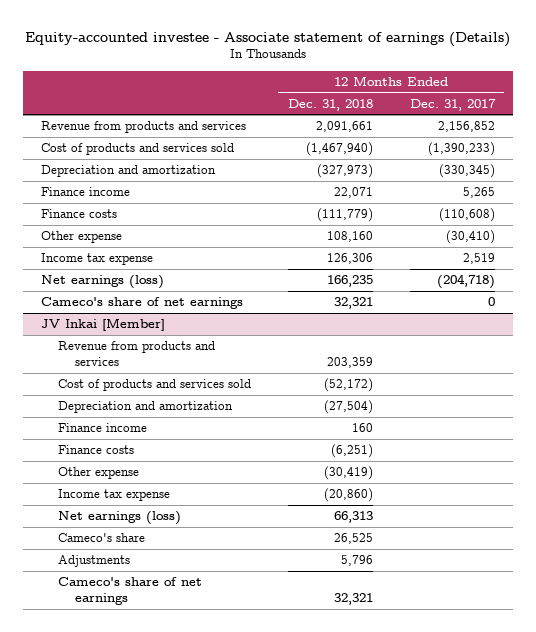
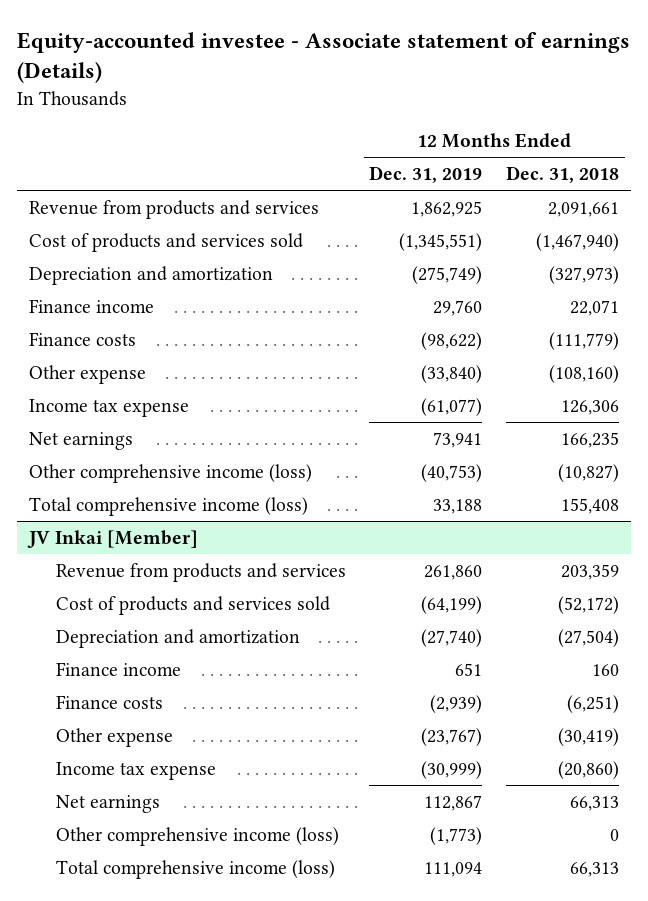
[409,98,496,111] Dec. 31, 2017 -> none
none -> [369,166,483,184] Dec. 31, 2019
[326,231,373,243] 108,160 -> [549,364,620,383] (108,160)
[41,297,244,310] Cameco's share of net earnings -> none
[41,275,165,290] Net earnings (loss) -> [28,431,133,450] Net earnings
none -> [28,463,312,483] Other comprehensive income (loss)
none -> [28,496,308,516] Total comprehensive income (loss)
[57,533,145,543] Cameco's share -> none
[57,555,130,568] Adjustments -> none
[57,577,202,606] Cameco's share of net earnings -> none
[57,511,181,526] Net earnings (loss) -> [55,794,160,813] Net earnings
none -> [55,826,339,846] Other comprehensive income (loss)
none -> [55,859,335,879] Total comprehensive income (loss)

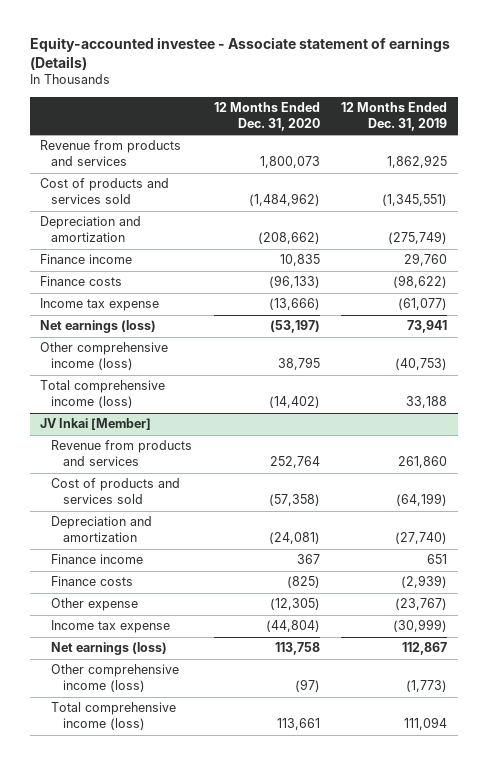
[506,166,620,184] Dec. 31, 2018 -> none
none -> [213,102,320,131] 12 Months Ended Dec. 31, 2020
[28,364,146,384] Other expense -> none
[28,431,133,450] Net earnings -> [40,320,157,334] Net earnings (loss)
[55,794,160,813] Net earnings -> [51,642,168,656] Net earnings (loss)

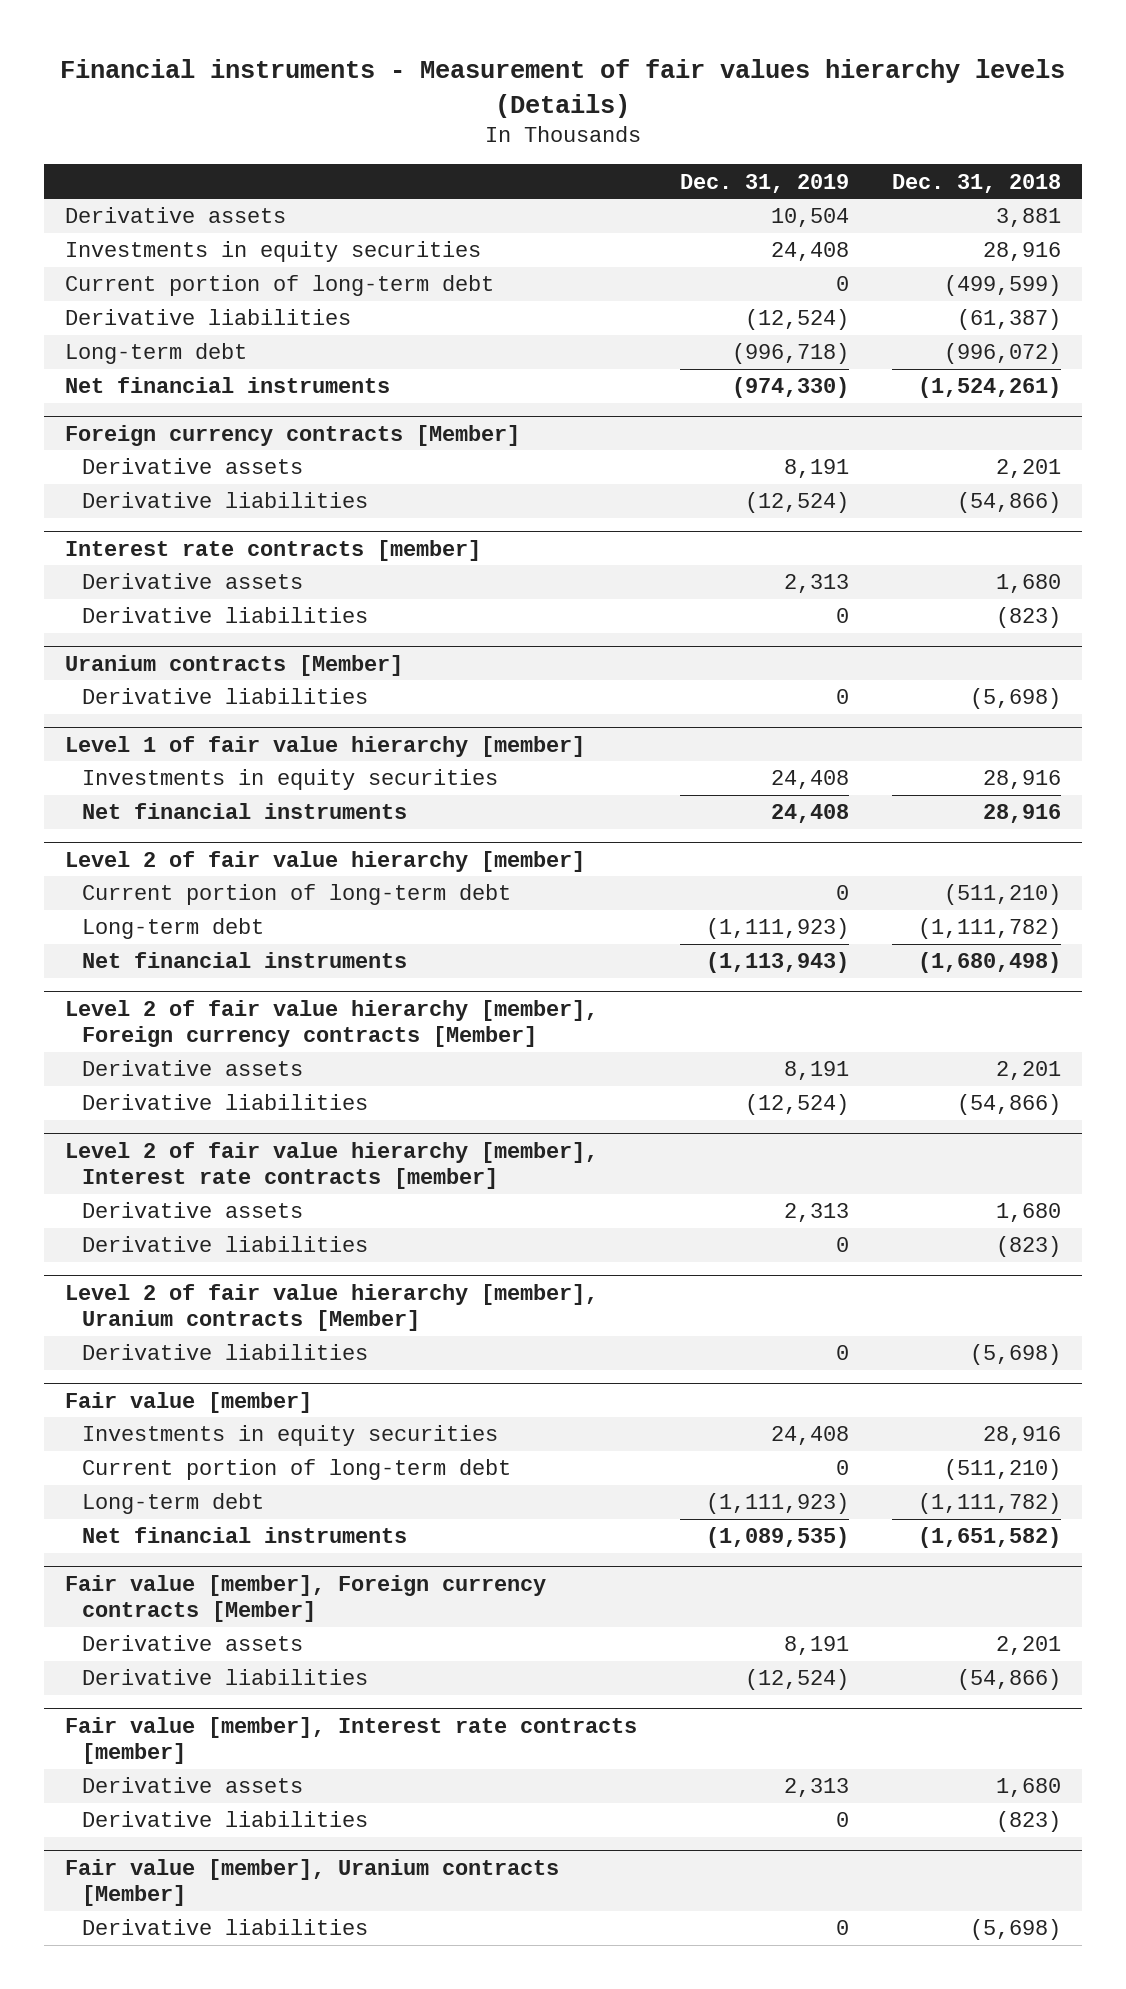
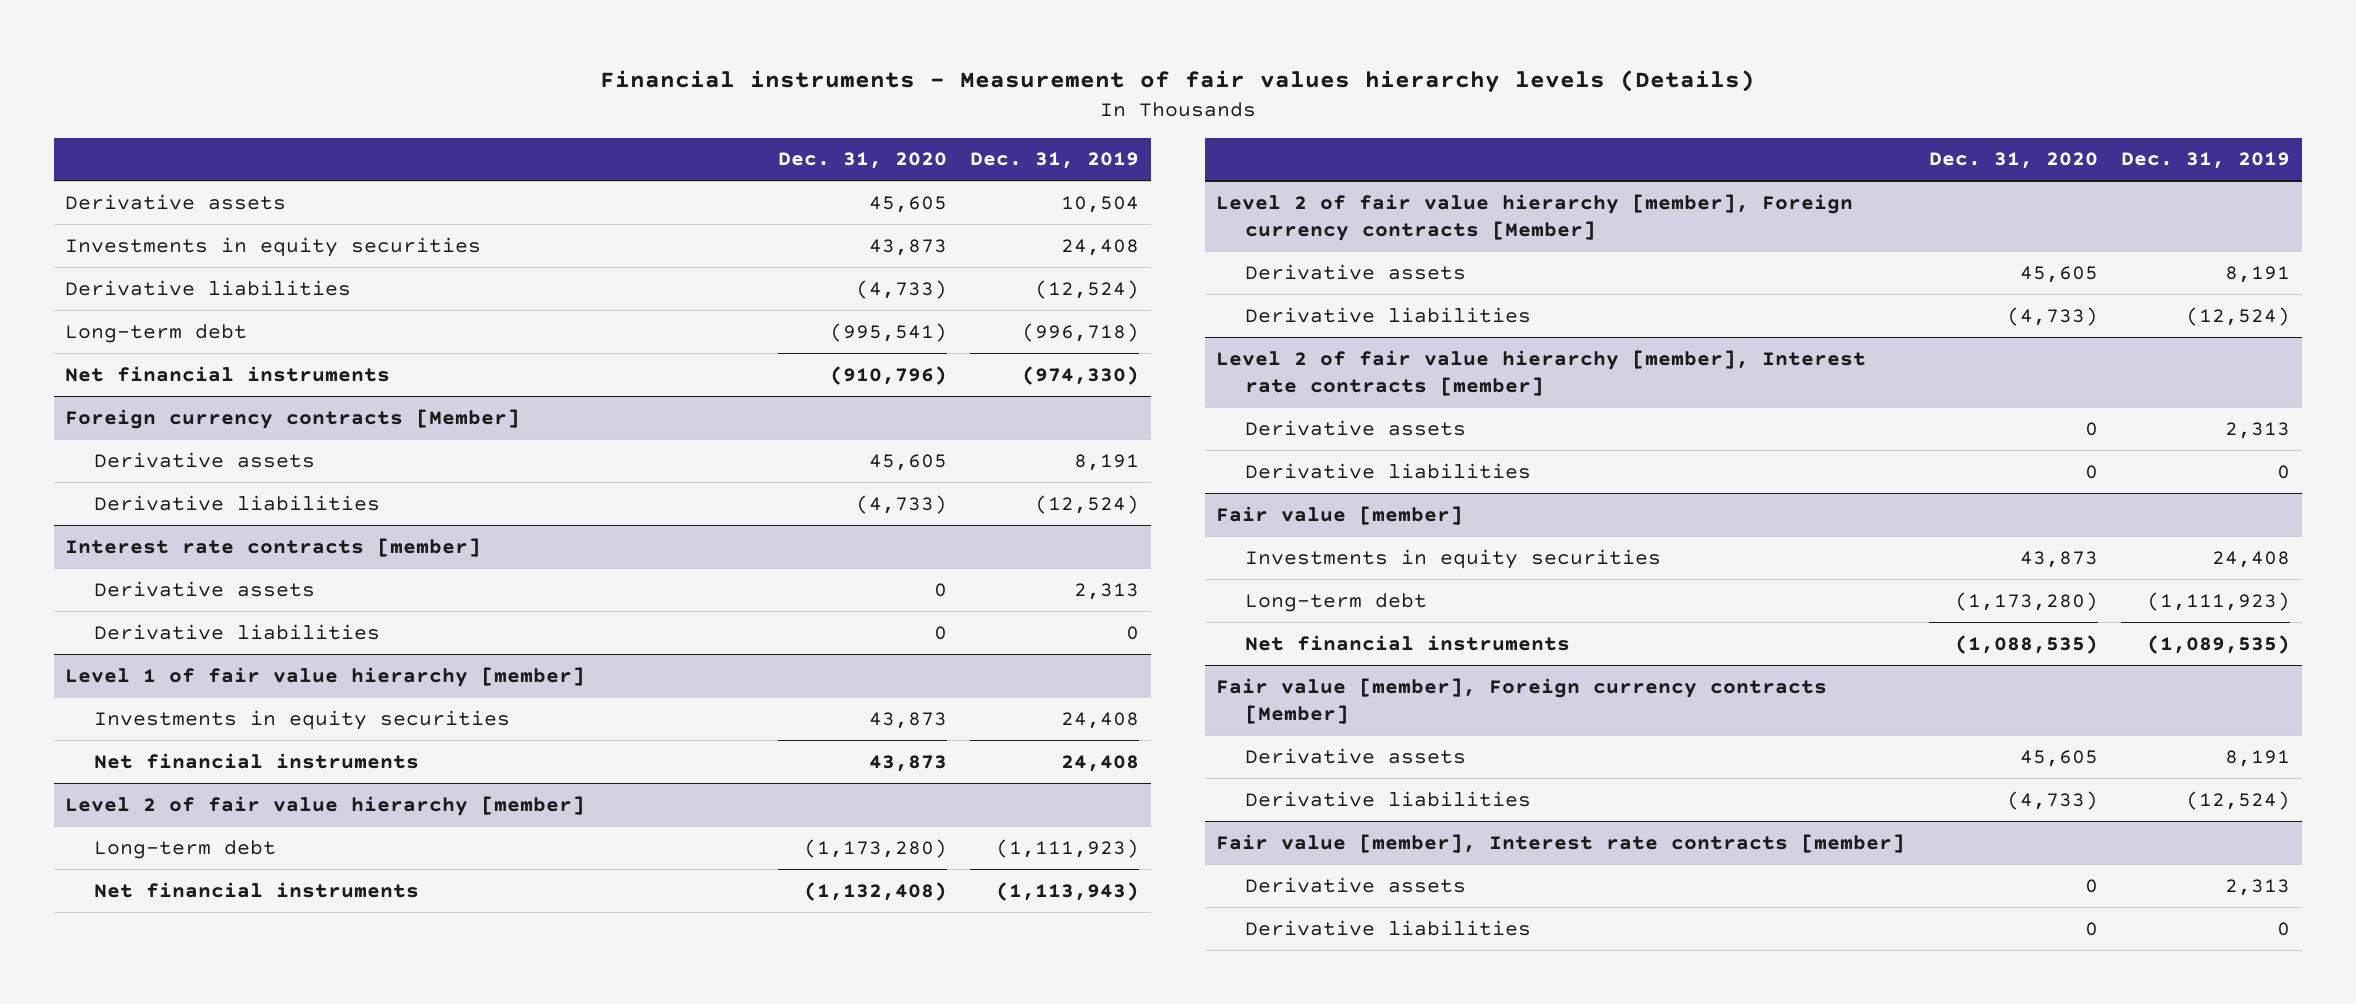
[891,173,1061,193] Dec. 31, 2018 -> none
none -> [777,152,947,170] Dec. 31, 2020
[65,275,495,297] Current portion of long-term debt -> none
[65,654,404,676] Uranium contracts [Member] -> none
[81,688,368,705] Derivative liabilities -> none
[81,884,511,906] Current portion of long-term debt -> none
[65,1283,599,1331] Level 2 of fair value hierarchy [member], Uranium contracts [Member] -> none
[81,1344,368,1361] Derivative liabilities -> none
[81,1459,511,1481] Current portion of long-term debt -> none
[65,1858,560,1906] Fair value [member], Uranium contracts [Member] -> none
[81,1919,368,1936] Derivative liabilities -> none

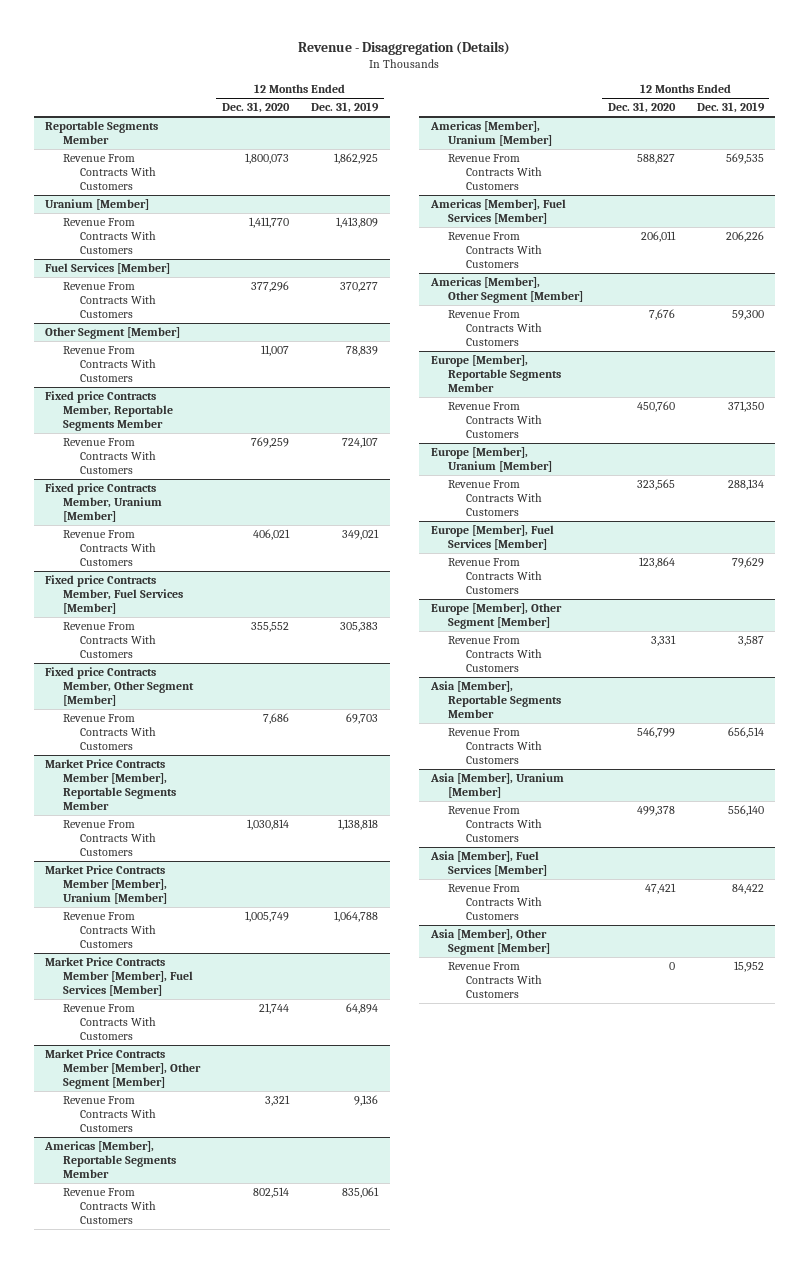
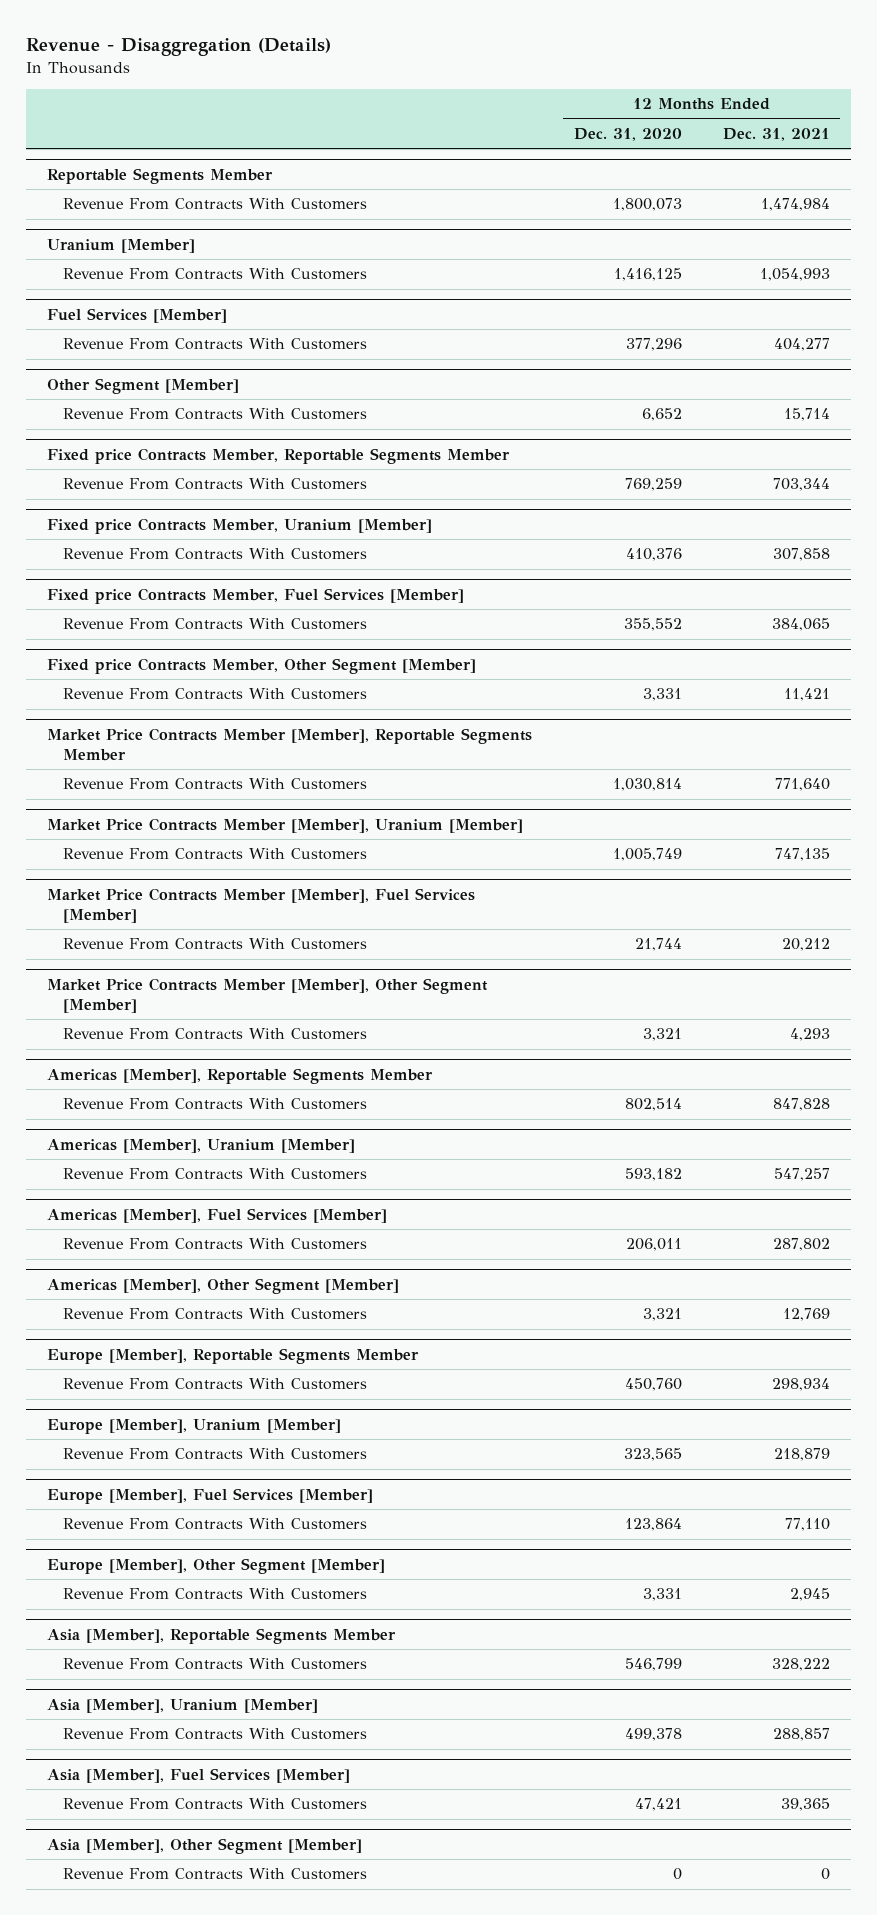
[311,102,380,114] Dec. 31, 2019 -> none
none -> [722,127,830,141] Dec. 31, 2021
[248,217,289,229] 1,411,770 -> [613,268,682,282] 1,416,125
[260,345,289,357] 11,007 -> [641,408,682,422] 6,652
[252,529,290,541] 406,021 -> [625,548,682,562] 410,376
[262,713,289,725] 7,686 -> [642,688,682,702] 3,331
[636,154,675,165] 588,827 -> [624,1168,682,1182] 593,182
[648,309,675,321] 7,676 -> [642,1308,682,1322] 3,321

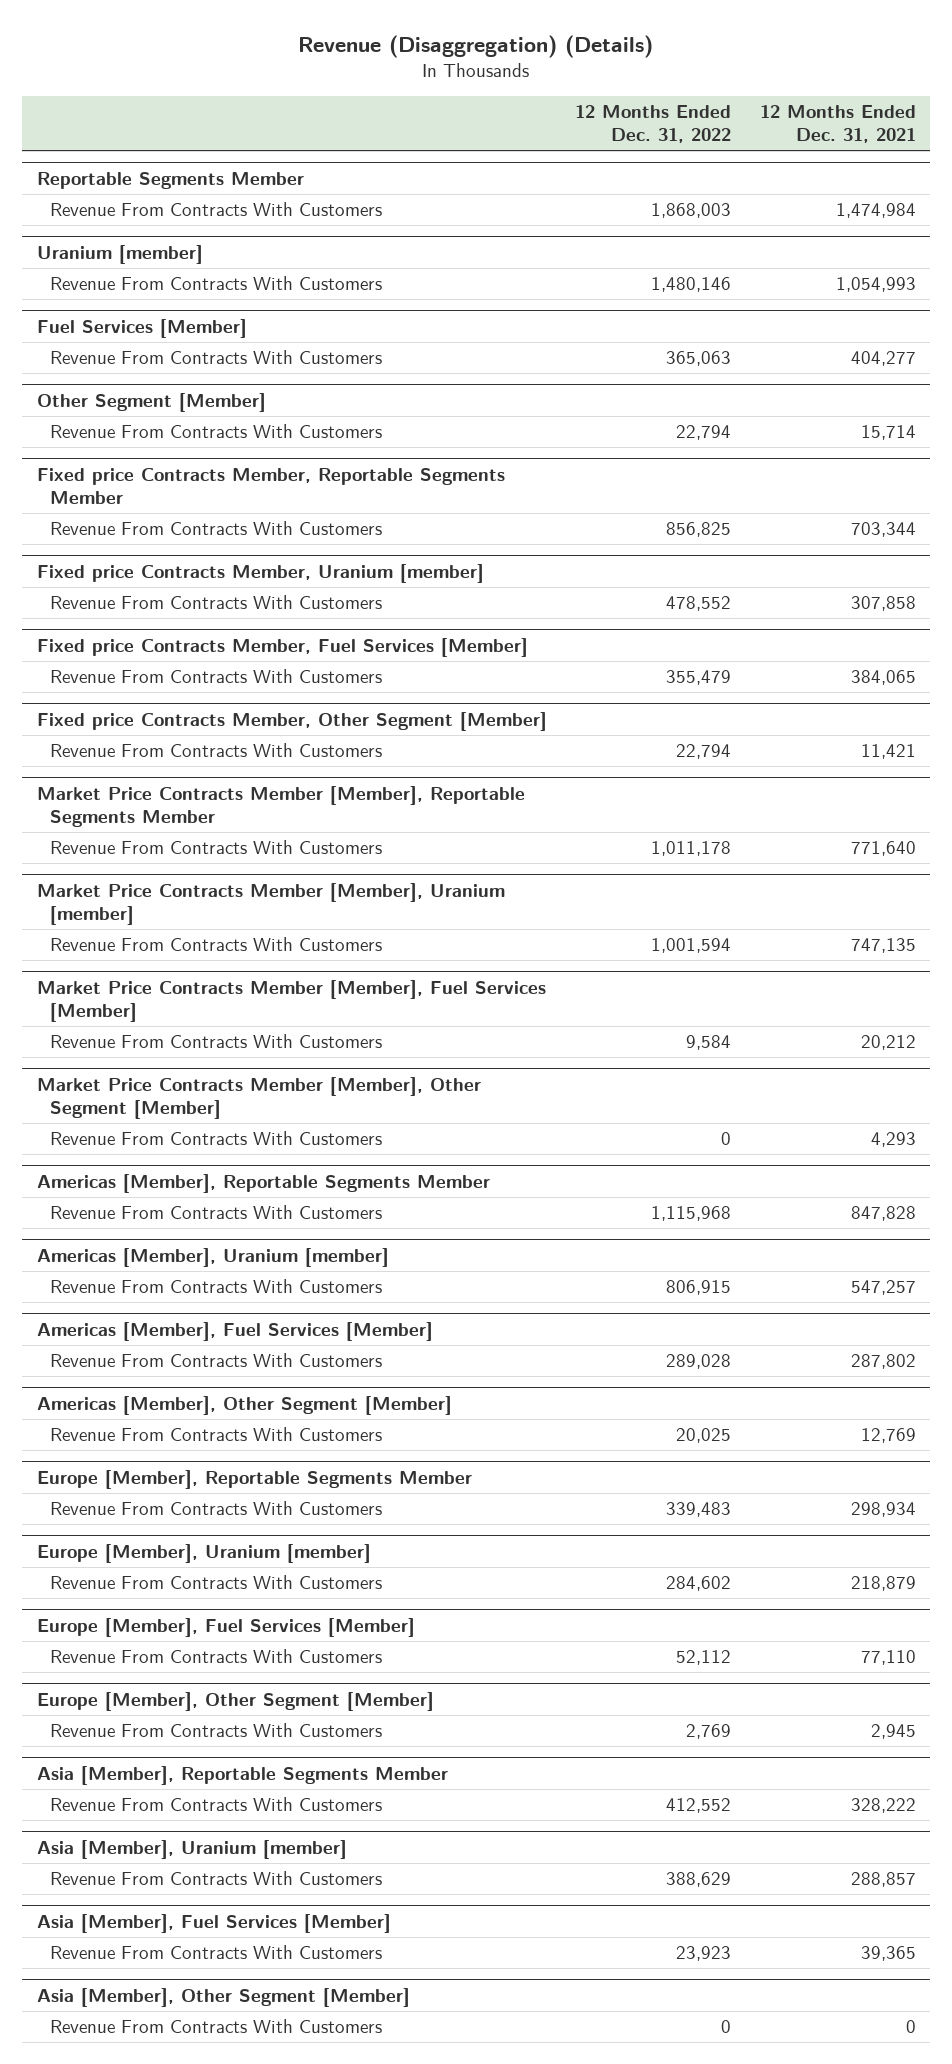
[26,38,332,57] Revenue - Disaggregation (Details) -> [298,34,654,58] Revenue (Disaggregation) (Details)
[573,127,682,141] Dec. 31, 2020 -> none
none -> [575,105,732,144] 12 Months Ended Dec. 31, 2022
[47,238,196,253] Uranium [Member] -> [36,244,203,264] Uranium [member]
[47,517,433,534] Fixed price Contracts Member, Uranium [Member] -> [36,563,484,583] Fixed price Contracts Member, Uranium [member]
[47,817,524,833] Market Price Contracts Member [Member], Uranium [Member] -> [36,882,505,925] Market Price Contracts Member [Member], Uranium [member]
[47,1138,356,1153] Americas [Member], Uranium [Member] -> [36,1247,389,1267] Americas [Member], Uranium [member]
[47,1418,342,1434] Europe [Member], Uranium [Member] -> [36,1543,371,1563] Europe [Member], Uranium [member]
[47,1698,319,1713] Asia [Member], Uranium [Member] -> [36,1839,347,1859] Asia [Member], Uranium [member]

